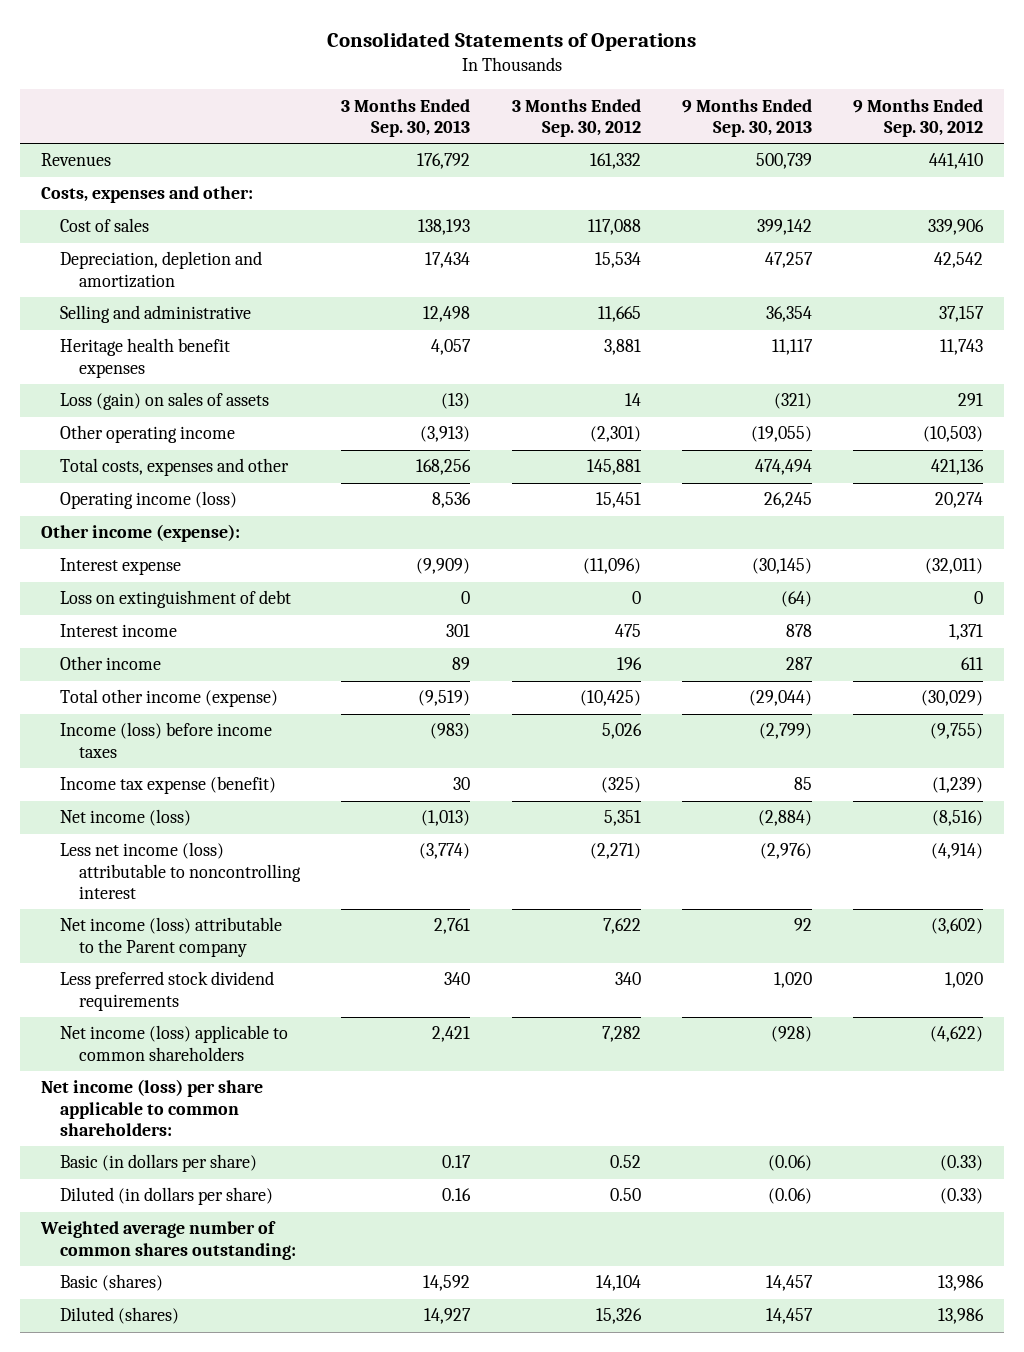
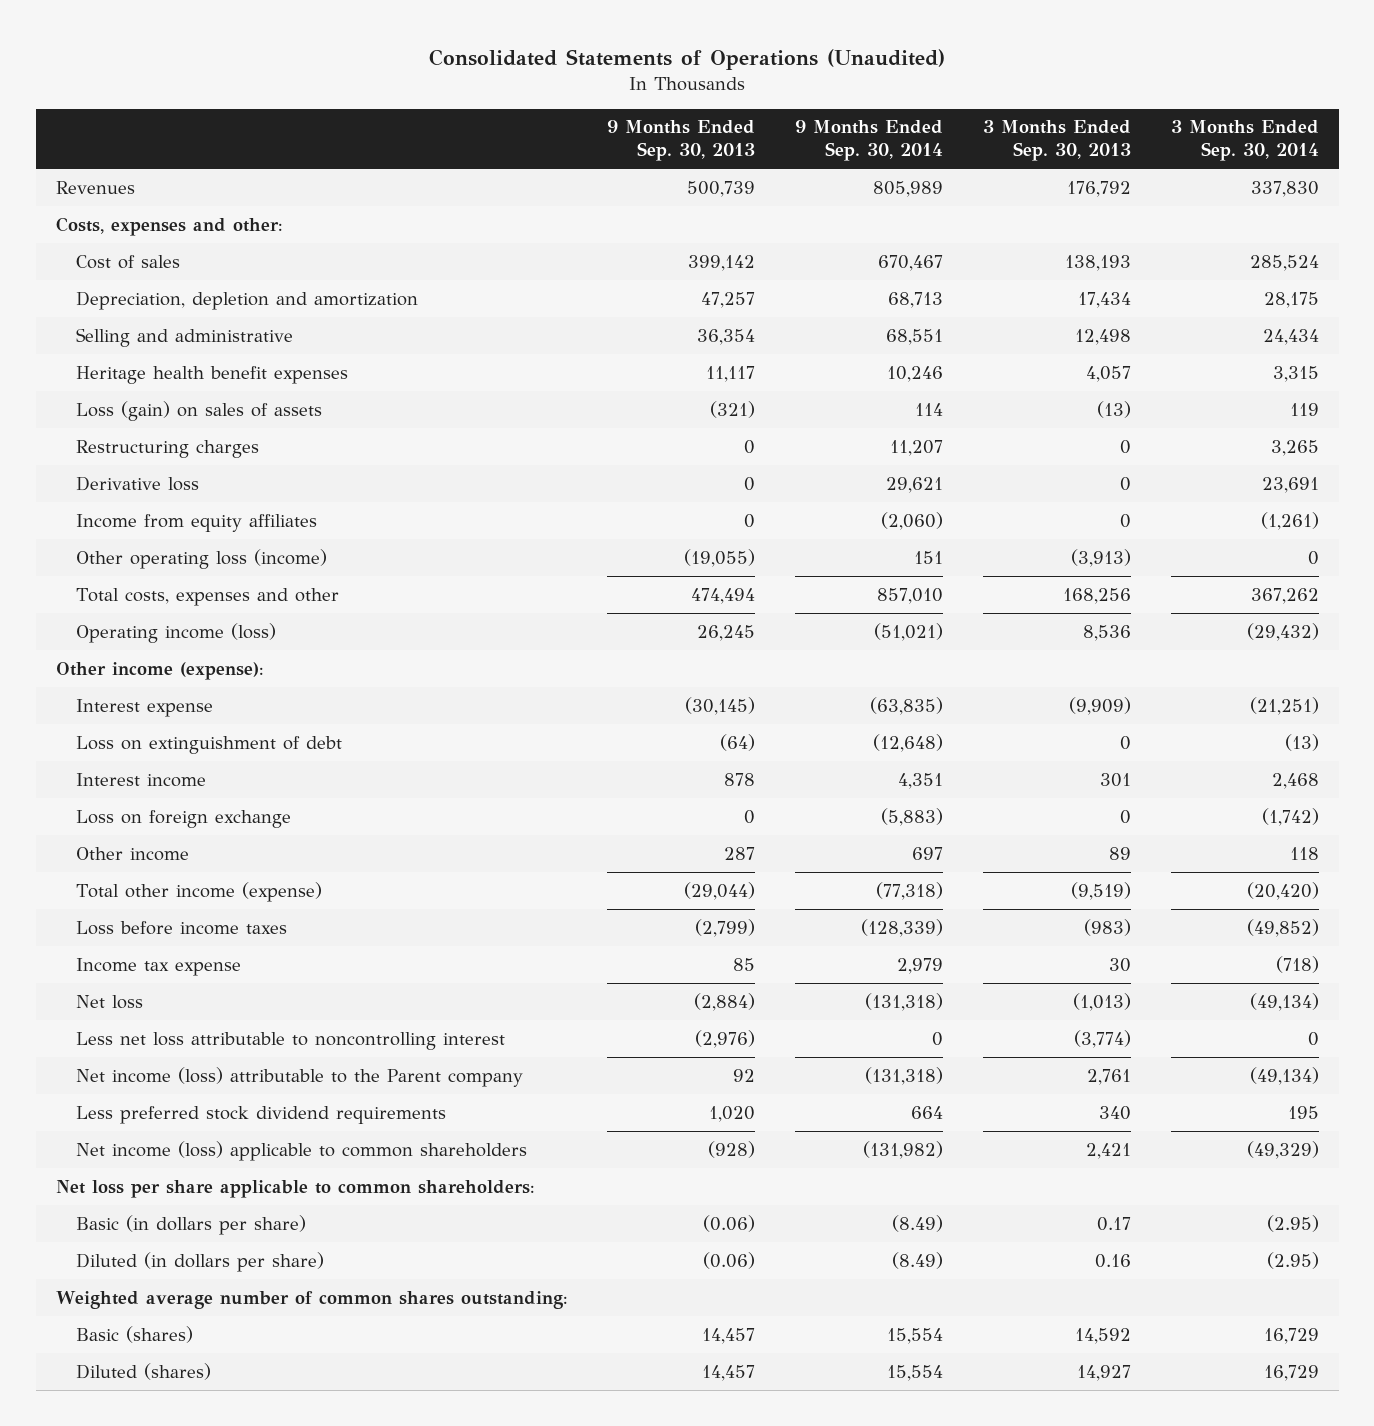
[326,32,696,52] Consolidated Statements of Operations -> [429,48,946,70] Consolidated Statements of Operations (Unaudited)
[511,98,641,137] 3 Months Ended Sep. 30, 2012 -> none
[853,98,984,137] 9 Months Ended Sep. 30, 2012 -> none
none -> [795,120,944,162] 9 Months Ended Sep. 30, 2014
none -> [1170,120,1319,162] 3 Months Ended Sep. 30, 2014
none -> [76,439,260,458] Restructuring charges
none -> [76,475,200,491] Derivative loss
none -> [76,513,318,532] Income from equity affiliates
[59,425,235,444] Other operating income -> [76,548,328,569] Other operating loss (income)
none -> [76,809,292,828] Loss on foreign exchange
[59,722,272,758] Income (loss) before income taxes -> [76,920,288,935] Loss before income taxes
[59,776,276,795] Income tax expense (benefit) -> [76,957,242,976] Income tax expense
[59,809,191,827] Net income (loss) -> [76,994,144,1009] Net loss
[59,842,301,899] Less net income (loss) attributable to noncontrolling interest -> [76,1031,506,1050] Less net loss attributable to noncontrolling interest
[40,1079,263,1136] Net income (loss) per share applicable to common shareholders: -> [55,1179,535,1198] Net loss per share applicable to common shareholders:

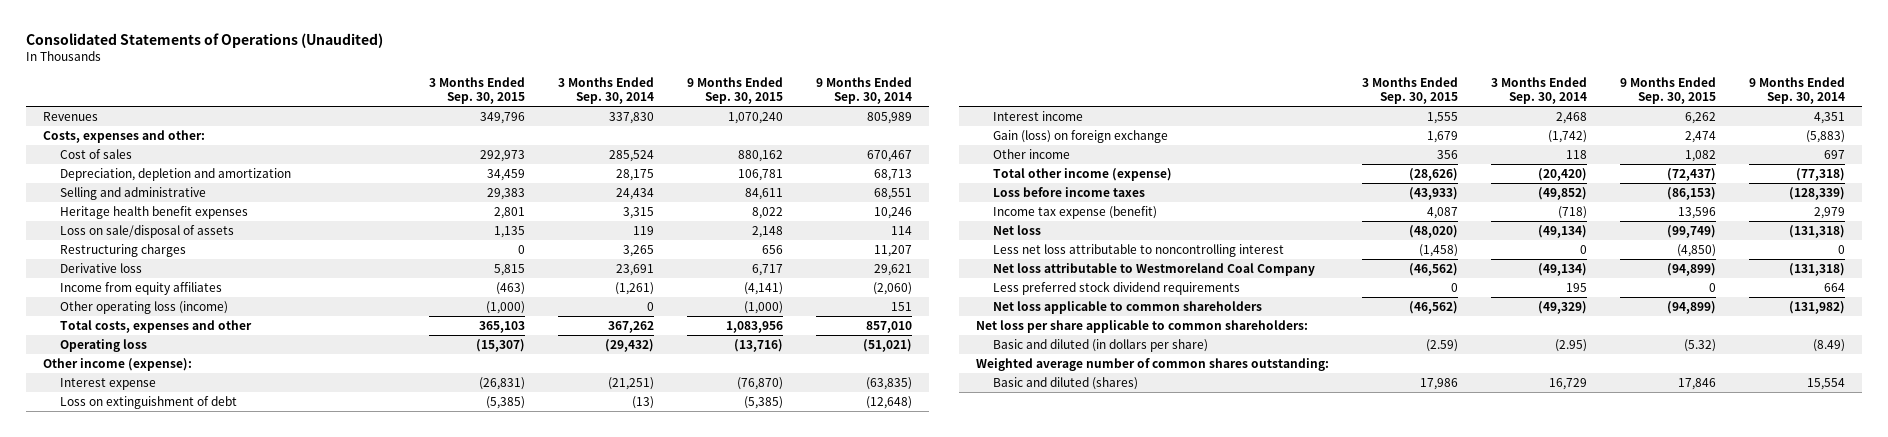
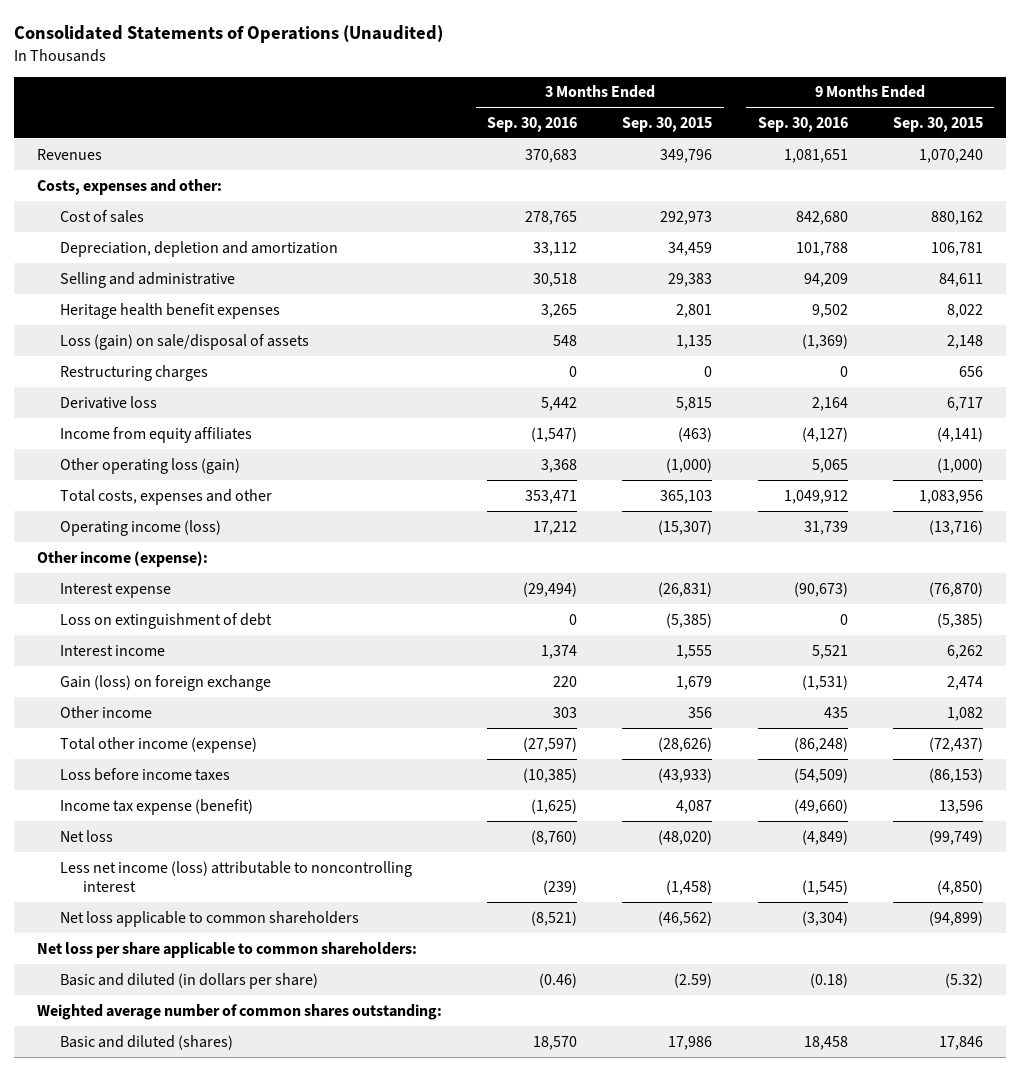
[557,77,654,105] 3 Months Ended Sep. 30, 2014 -> none
[816,77,913,105] 9 Months Ended Sep. 30, 2014 -> none
none -> [486,116,577,132] Sep. 30, 2016
none -> [757,116,848,132] Sep. 30, 2016
[59,224,234,238] Loss on sale/disposal of assets -> [59,333,309,350] Loss (gain) on sale/disposal of assets
[59,300,228,314] Other operating loss (income) -> [59,457,240,474] Other operating loss (gain)
[59,338,147,352] Operating loss -> [59,519,221,536] Operating income (loss)
[992,262,1315,276] Net loss attributable to Westmoreland Coal Company -> none
[992,280,1240,295] Less preferred stock dividend requirements -> none
[992,243,1284,257] Less net loss attributable to noncontrolling interest -> [59,860,412,892] Less net income (loss) attributable to noncontrolling interest

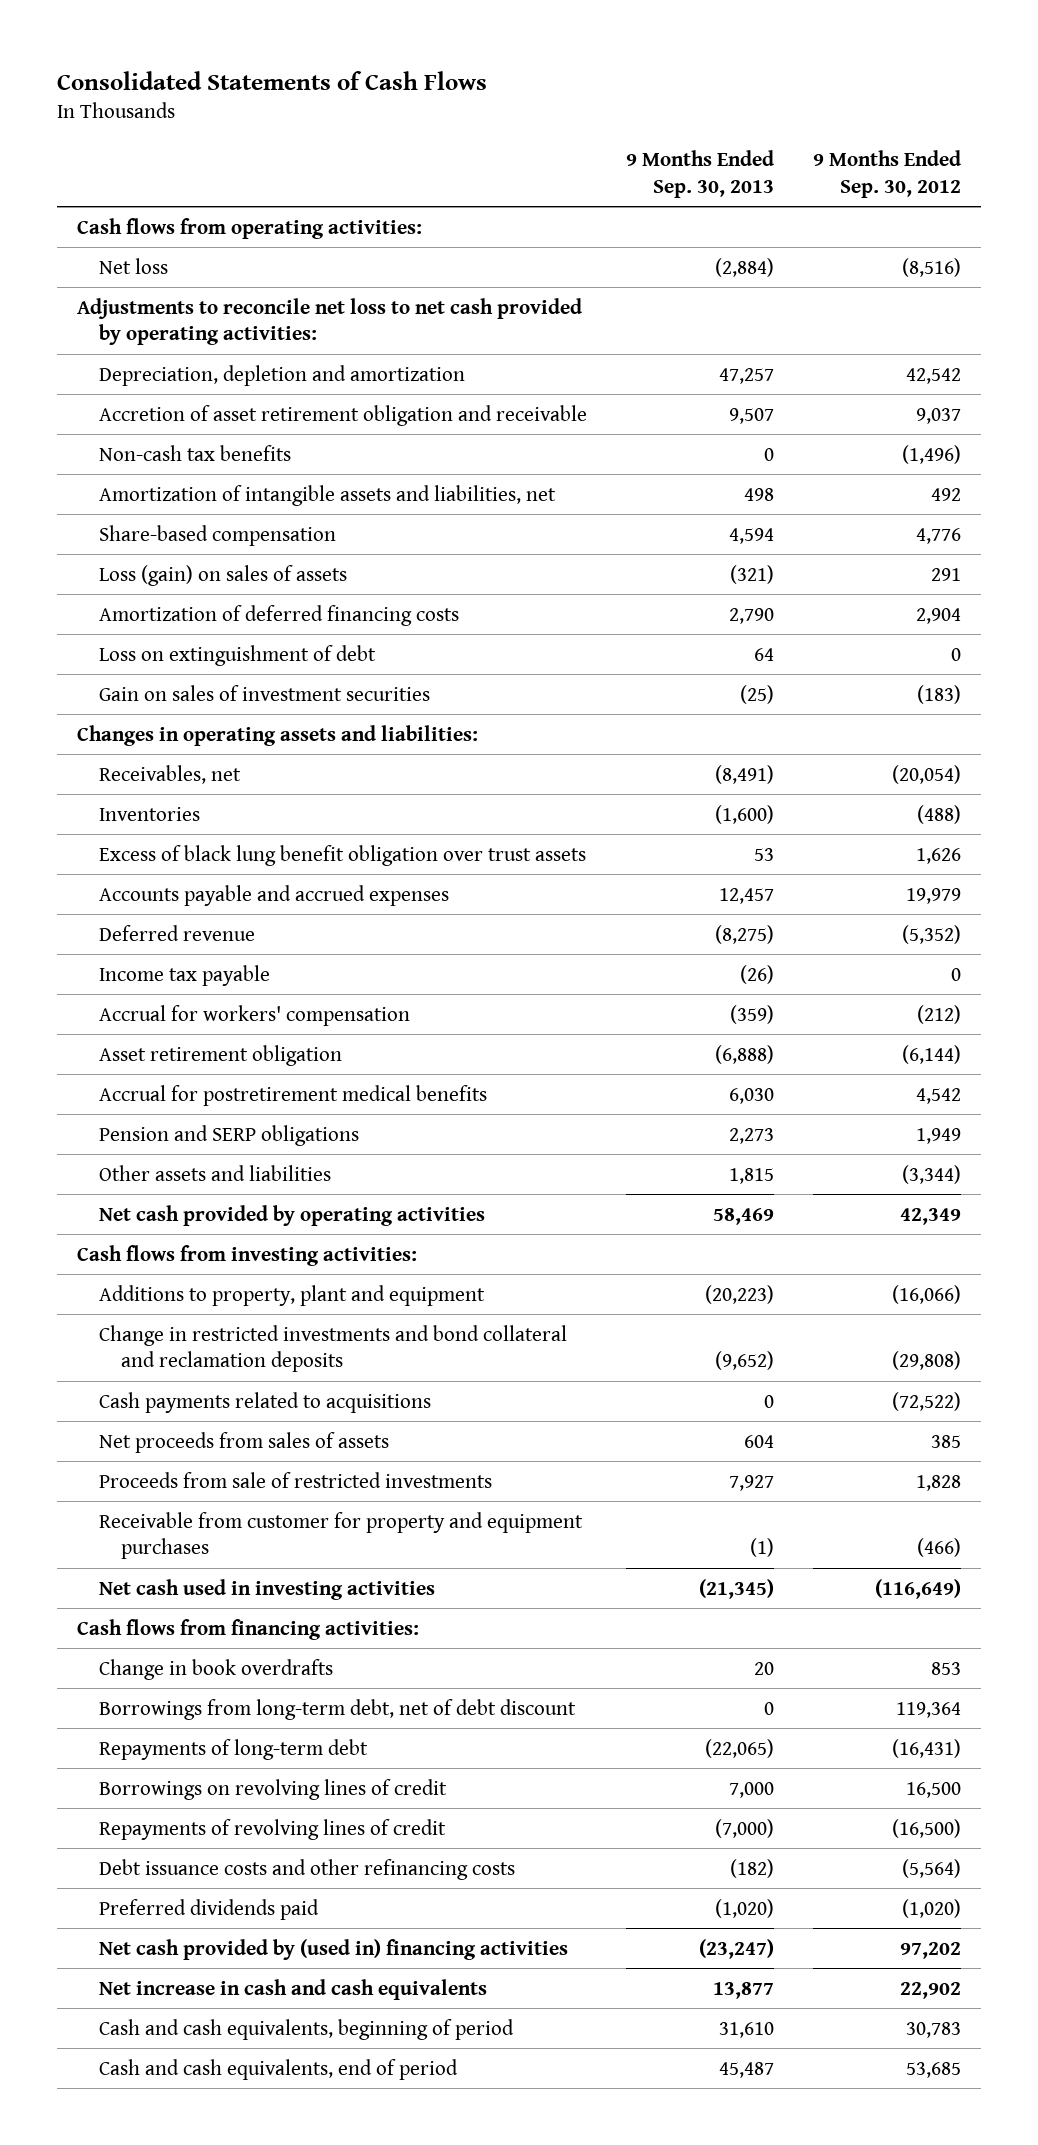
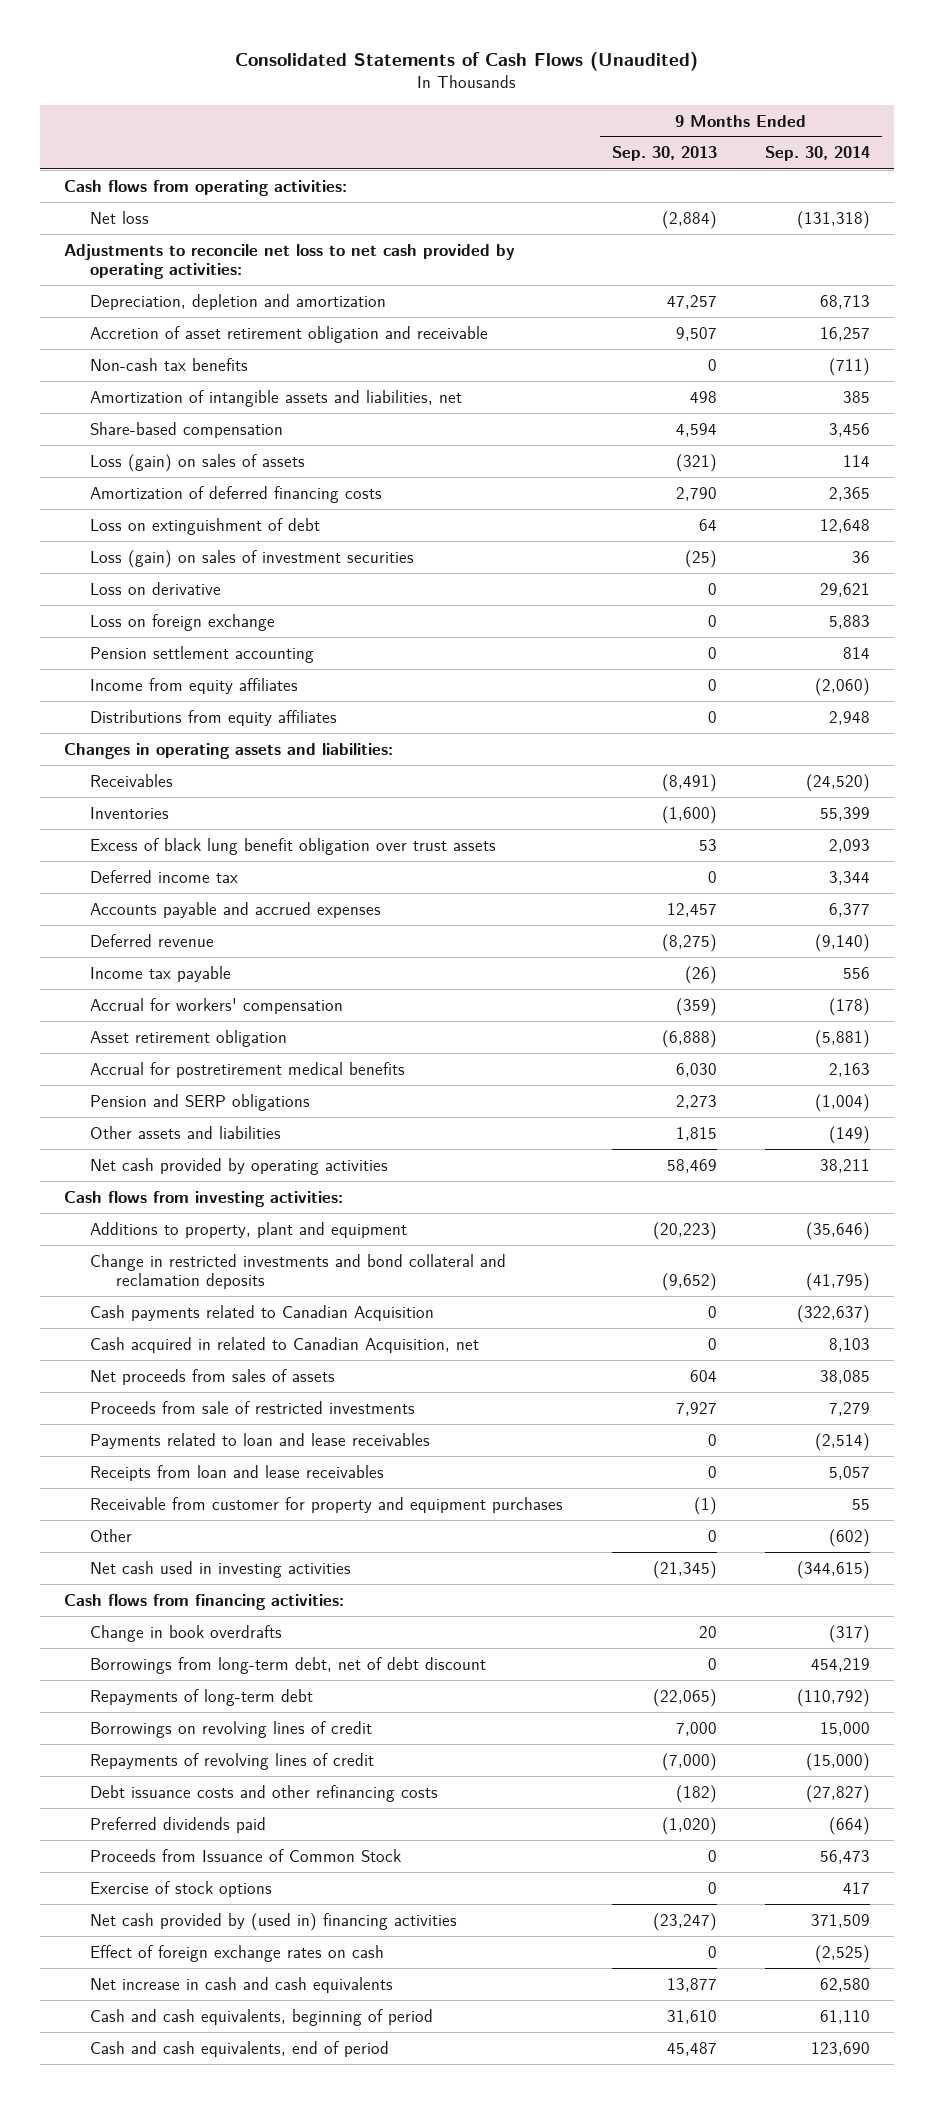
[57,70,488,90] Consolidated Statements of Cash Flows -> [235,50,699,71] Consolidated Statements of Cash Flows (Unaudited)
[812,150,961,198] 9 Months Ended Sep. 30, 2012 -> none
none -> [765,146,871,162] Sep. 30, 2014
[98,684,430,701] Gain on sales of investment securities -> [90,549,415,568] Loss (gain) on sales of investment securities
none -> [90,581,222,595] Loss on derivative
none -> [90,613,276,631] Loss on foreign exchange
none -> [90,645,315,663] Pension settlement accounting
none -> [90,677,299,694] Income from equity affiliates
none -> [90,709,338,726] Distributions from equity affiliates
[98,764,241,784] Receivables, net -> [90,773,174,787] Receivables
none -> [90,869,239,883] Deferred income tax
[98,1391,431,1413] Cash payments related to acquisitions -> [90,1304,435,1321] Cash payments related to Canadian Acquisition
none -> [90,1336,480,1353] Cash acquired in related to Canadian Acquisition, net
none -> [90,1432,431,1449] Payments related to loan and lease receivables
none -> [90,1464,385,1481] Receipts from loan and lease receivables
none -> [90,1528,133,1542] Other
none -> [90,1848,402,1862] Proceeds from Issuance of Common Stock
none -> [90,1880,273,1897] Exercise of stock options
none -> [90,1944,385,1962] Effect of foreign exchange rates on cash

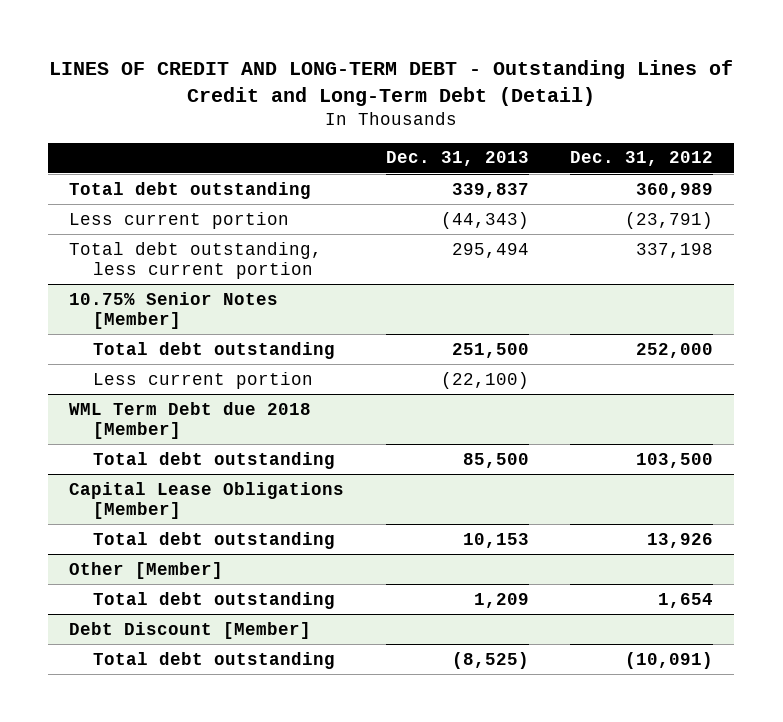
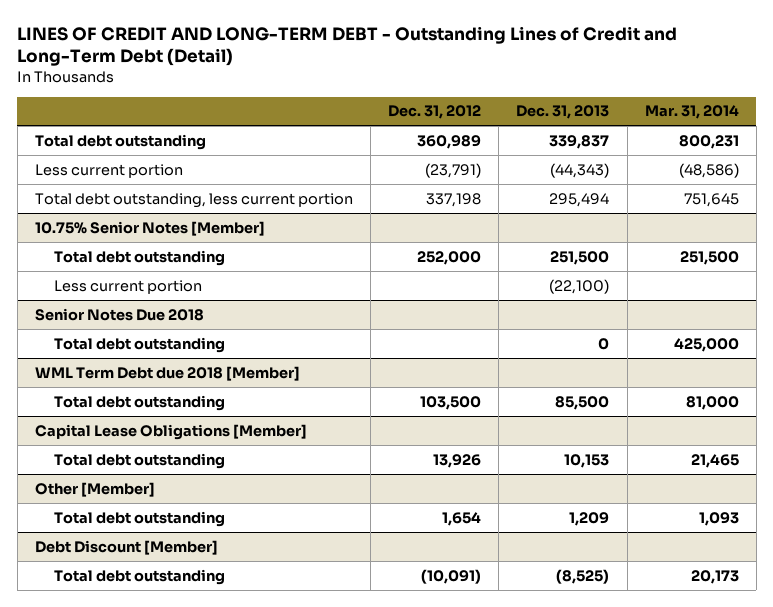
none -> [644,105,739,120] Mar. 31, 2014
none -> [34,307,204,321] Senior Notes Due 2018
none -> [53,336,225,353] Total debt outstanding

